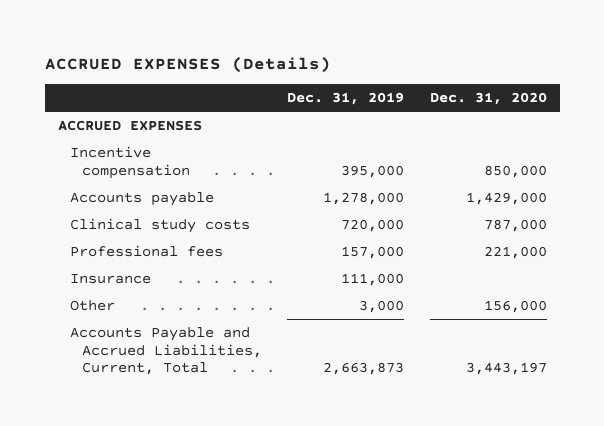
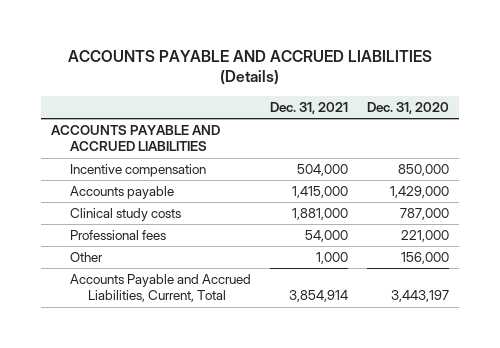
[44,56,331,73] ACCRUED EXPENSES (Details) -> [67,49,432,86] ACCOUNTS PAYABLE AND ACCRUED LIABILITIES (Details)
[287,91,405,105] Dec. 31, 2019 -> none
none -> [269,101,348,114] Dec. 31, 2021
[57,120,202,132] ACCRUED EXPENSES -> [50,125,220,152] ACCOUNTS PAYABLE AND ACCRUED LIABILITIES
[69,274,151,285] Insurance -> none

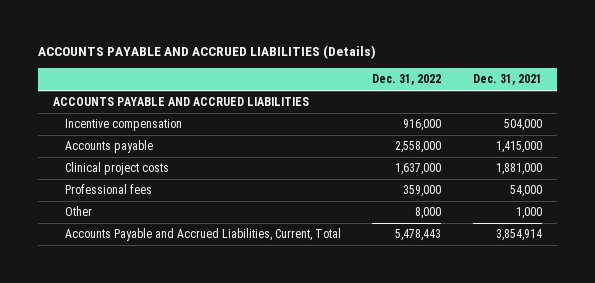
[367,101,450,114] Dec. 31, 2020 -> none
none -> [372,74,442,86] Dec. 31, 2022
[69,208,181,222] Clinical study costs -> [64,162,169,176] Clinical project costs

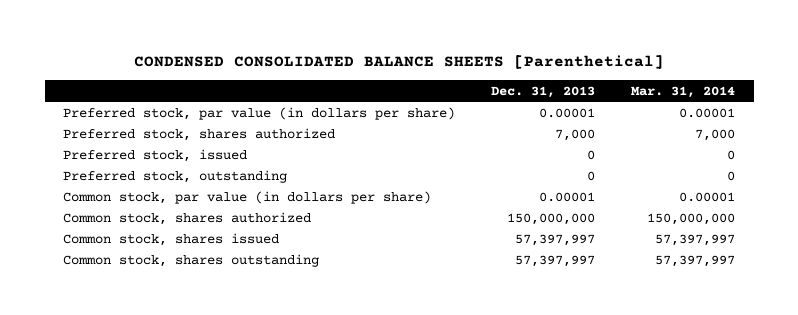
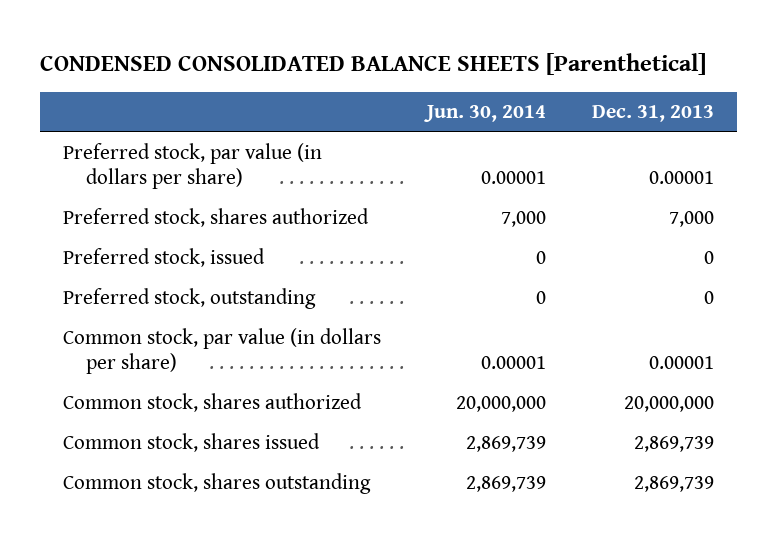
[631,85,736,98] Mar. 31, 2014 -> none
none -> [423,105,546,123] Jun. 30, 2014
[507,212,596,225] 150,000,000 -> [623,396,714,413] 20,000,000
[515,233,596,246] 57,397,997 -> [633,436,714,453] 2,869,739
[515,254,596,267] 57,397,997 -> [633,476,714,493] 2,869,739

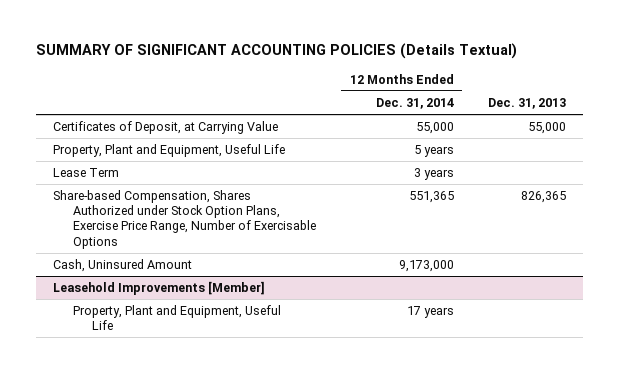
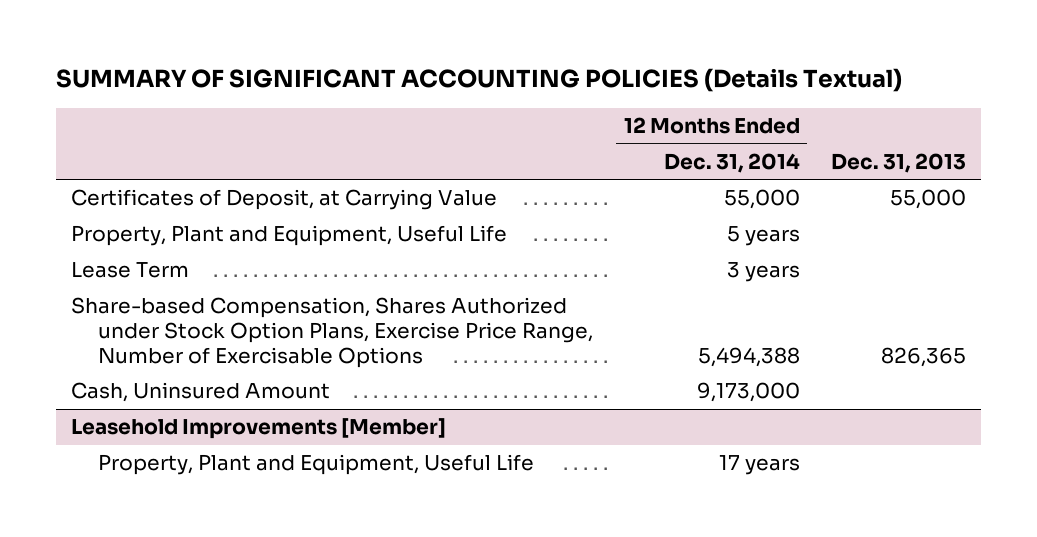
[408,190,454,203] 551,365 -> [697,347,800,368] 5,494,388

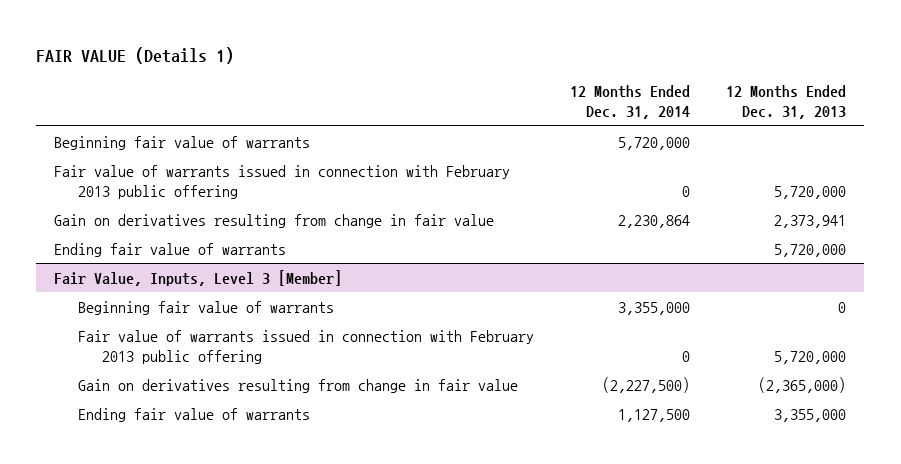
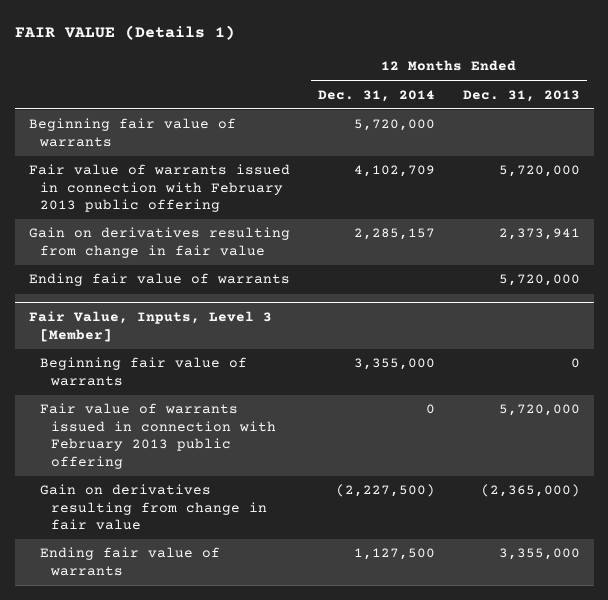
[682,185,691,197] 0 -> [353,165,435,178] 4,102,709
[618,214,691,228] 2,230,864 -> [353,228,435,241] 2,285,157

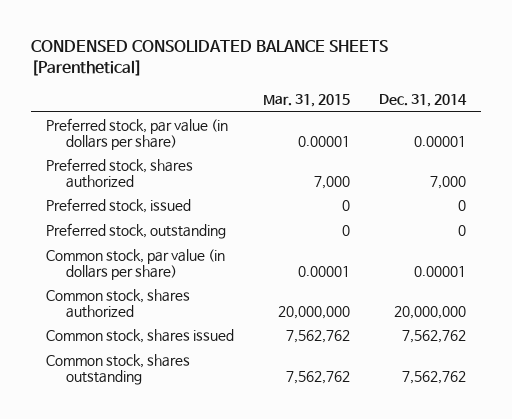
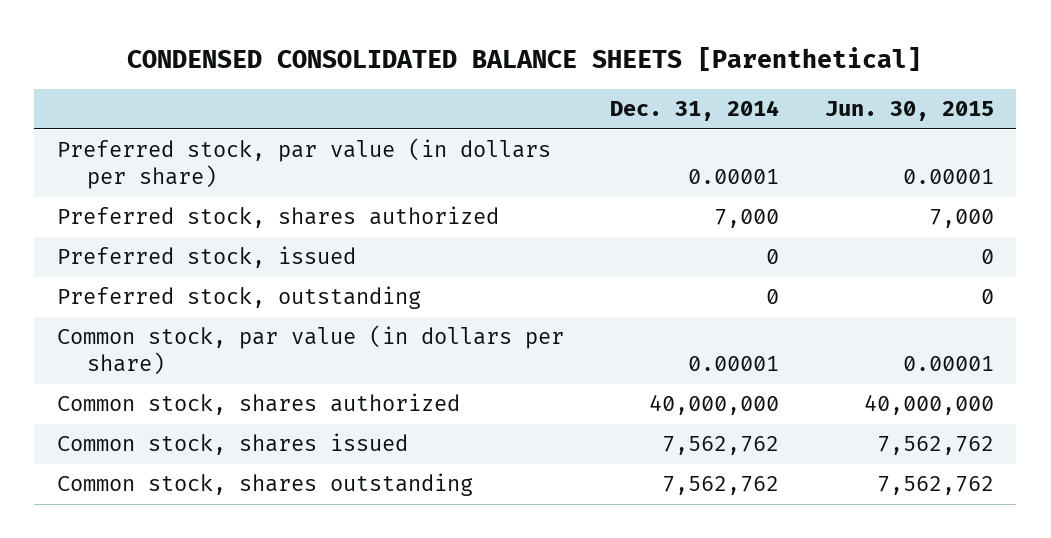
[263,94,351,108] Mar. 31, 2015 -> none
none -> [824,101,994,122] Jun. 30, 2015
[394,305,467,319] 20,000,000 -> [648,395,779,416] 40,000,000

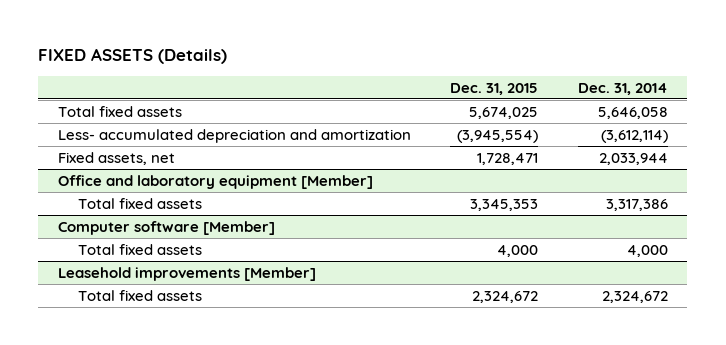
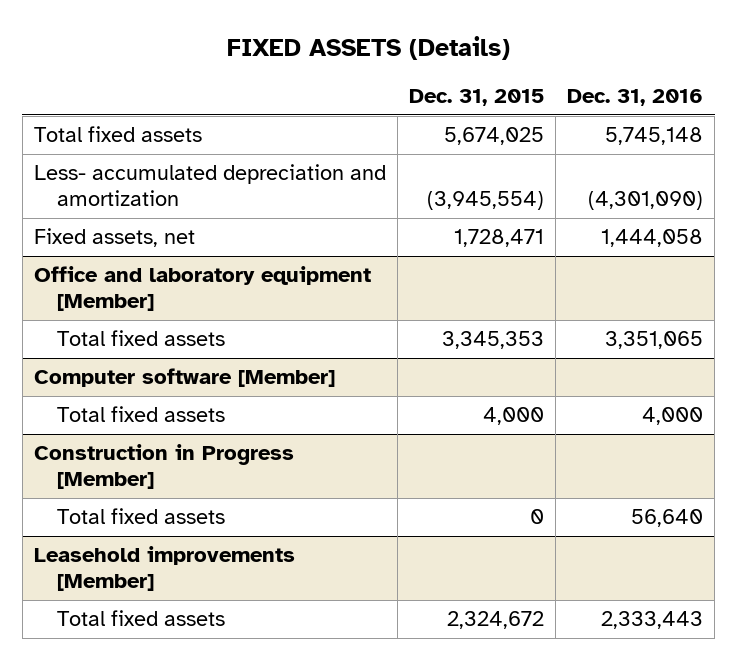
[577,82,668,95] Dec. 31, 2014 -> none
none -> [567,89,704,107] Dec. 31, 2016
none -> [33,444,294,490] Construction in Progress [Member]
none -> [56,508,225,525] Total fixed assets

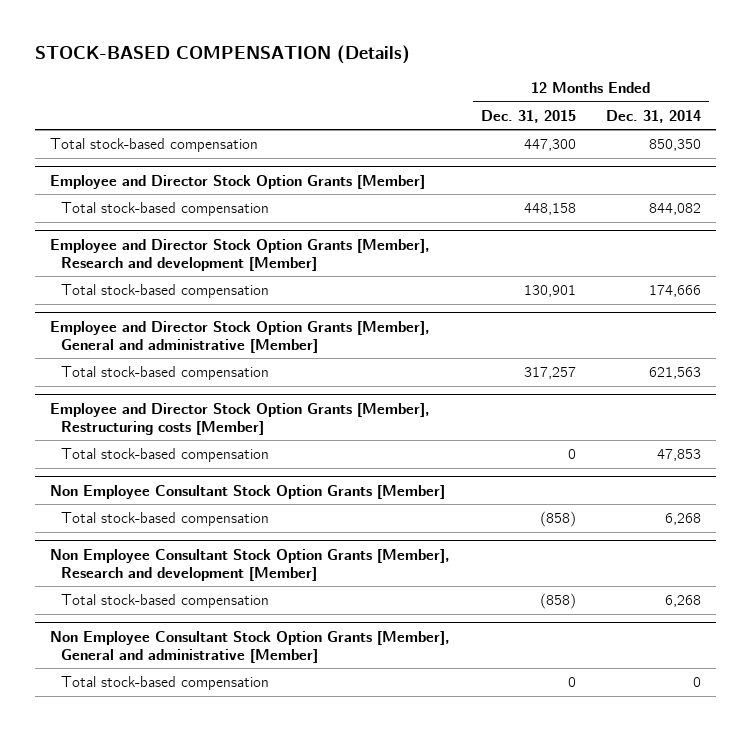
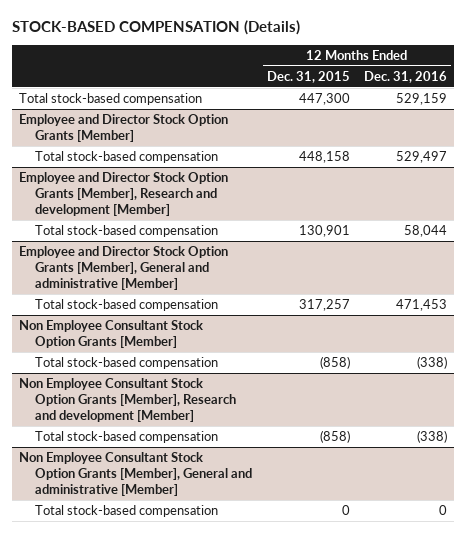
[606,109,702,123] Dec. 31, 2014 -> none
none -> [363,71,447,84] Dec. 31, 2016
[50,402,431,435] Employee and Director Stock Option Grants [Member], Restructuring costs [Member] -> none
[61,448,270,463] Total stock-based compensation -> none

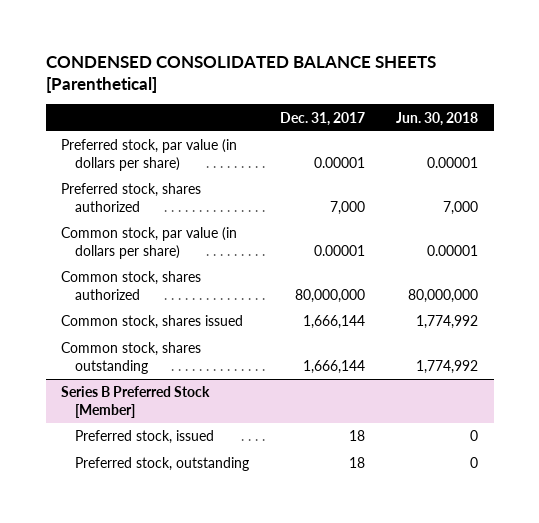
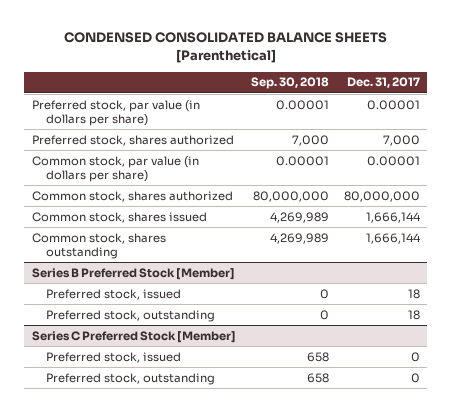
[396,111,479,126] Jun. 30, 2018 -> none
none -> [250,77,329,90] Sep. 30, 2018
none -> [31,330,236,343] Series C Preferred Stock [Member]
none -> [46,351,182,363] Preferred stock, issued
none -> [46,372,216,385] Preferred stock, outstanding

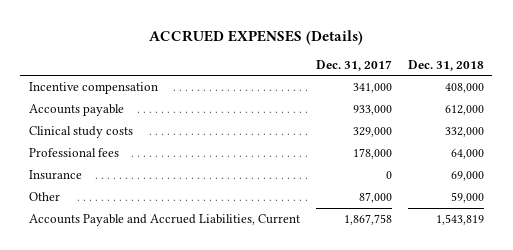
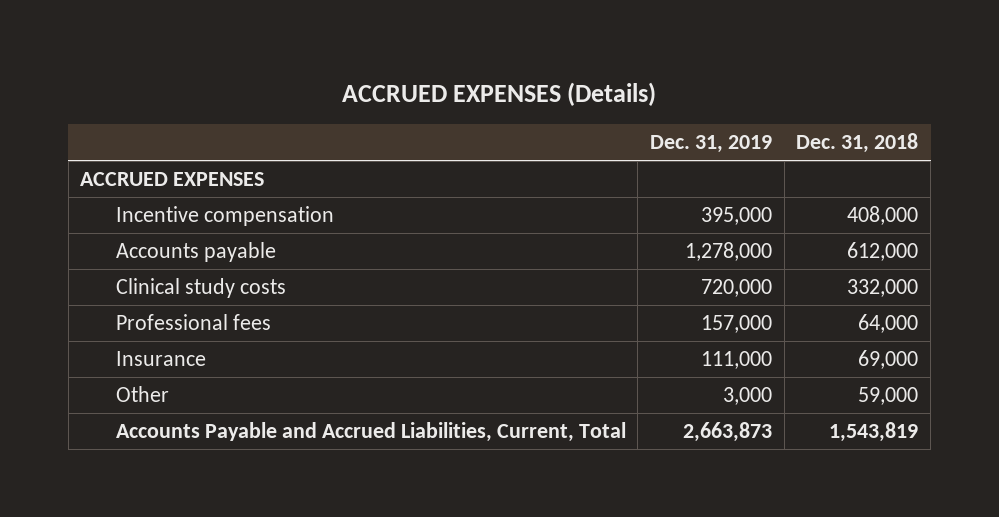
[315,59,392,71] Dec. 31, 2017 -> none
none -> [649,135,772,154] Dec. 31, 2019
none -> [80,171,265,186] ACCRUED EXPENSES
[28,214,300,227] Accounts Payable and Accrued Liabilities, Current -> [115,421,626,442] Accounts Payable and Accrued Liabilities, Current, Total

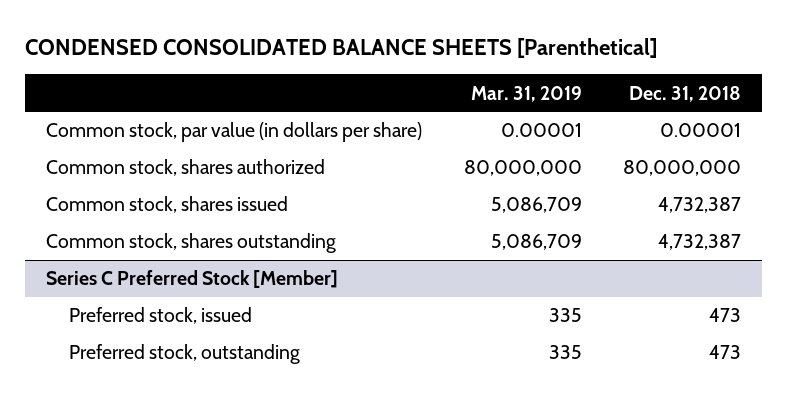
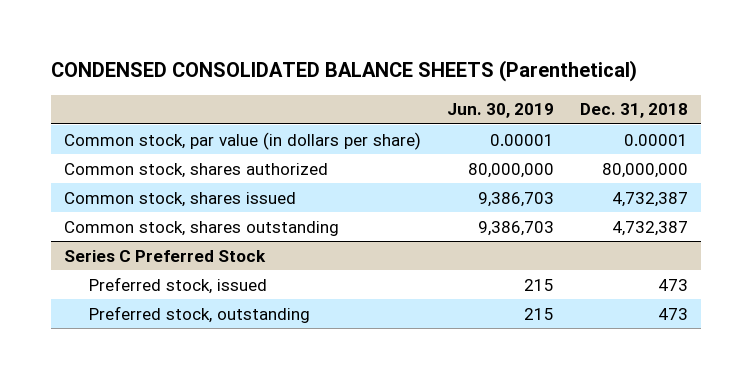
[25,38,658,59] CONDENSED CONSOLIDATED BALANCE SHEETS [Parenthetical] -> [50,60,637,83] CONDENSED CONSOLIDATED BALANCE SHEETS (Parenthetical)
[470,85,582,102] Mar. 31, 2019 -> none
none -> [446,103,554,119] Jun. 30, 2019
[45,270,338,289] Series C Preferred Stock [Member] -> [63,249,266,262] Series C Preferred Stock

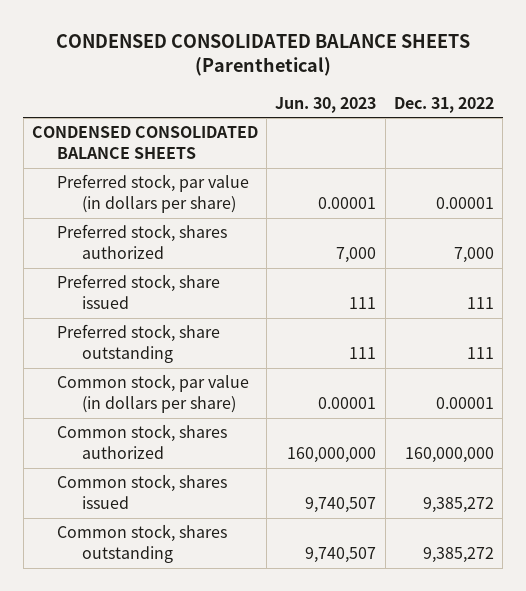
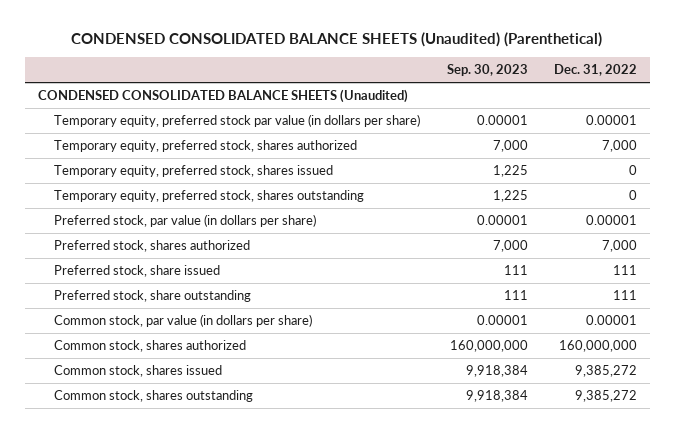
[55,33,470,77] CONDENSED CONSOLIDATED BALANCE SHEETS (Parenthetical) -> [71,32,603,48] CONDENSED CONSOLIDATED BALANCE SHEETS (Unaudited) (Parenthetical)
[275,96,377,113] Jun. 30, 2023 -> none
none -> [446,64,528,77] Sep. 30, 2023
[31,126,258,159] CONDENSED CONSOLIDATED BALANCE SHEETS -> [37,89,408,104] CONDENSED CONSOLIDATED BALANCE SHEETS (Unaudited)
none -> [54,114,421,128] Temporary equity, preferred stock par value (in dollars per share)
none -> [54,140,358,153] Temporary equity, preferred stock, shares authorized
none -> [54,165,334,178] Temporary equity, preferred stock, shares issued
none -> [54,190,365,203] Temporary equity, preferred stock, shares outstanding

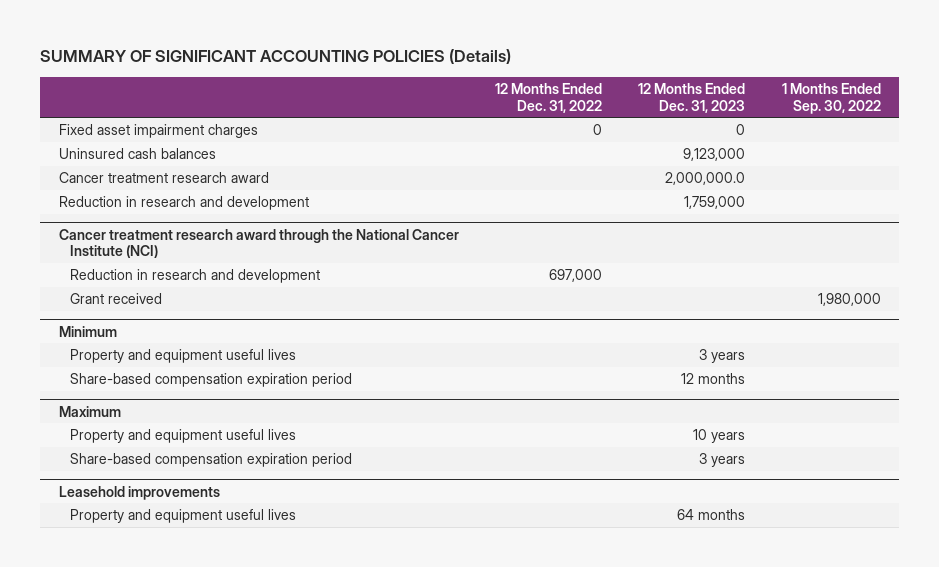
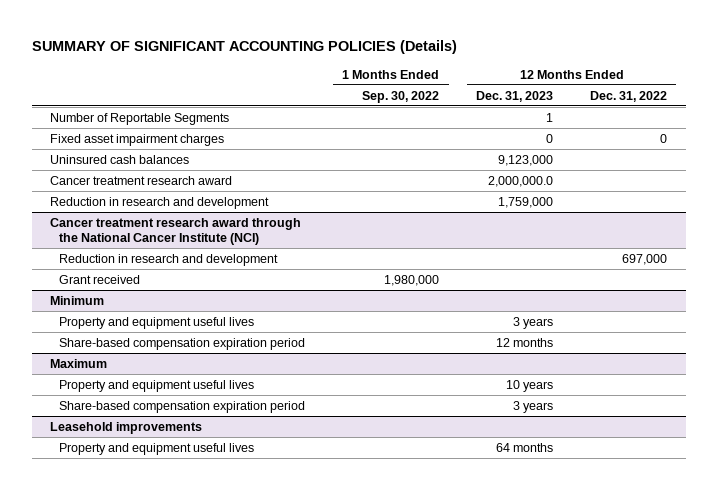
none -> [50,112,230,125] Number of Reportable Segments

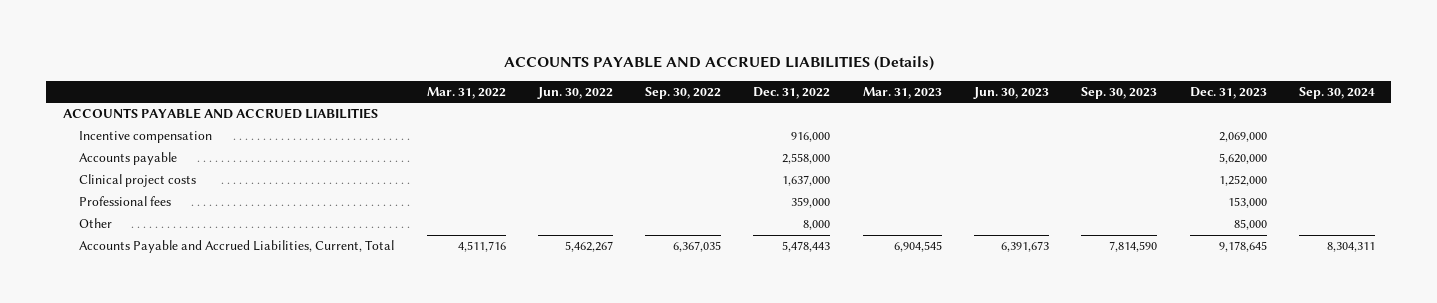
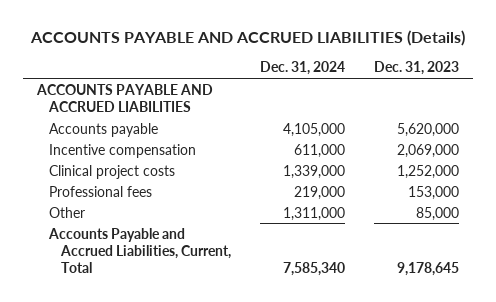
[426,86,506,99] Mar. 31, 2022 -> none
[536,86,613,99] Jun. 30, 2022 -> none
[645,86,722,99] Sep. 30, 2022 -> none
[753,86,831,99] Dec. 31, 2022 -> none
[862,86,942,99] Mar. 31, 2023 -> none
[973,86,1050,99] Jun. 30, 2023 -> none
[1081,86,1158,99] Sep. 30, 2023 -> none
[1298,86,1375,99] Sep. 30, 2024 -> none
none -> [259,61,345,76] Dec. 31, 2024
[79,131,213,144] Incentive compensation -> [48,143,196,158] Incentive compensation

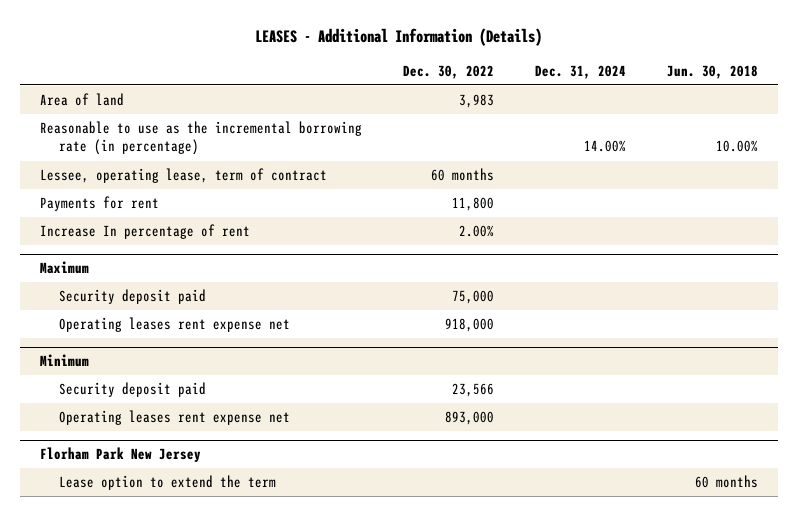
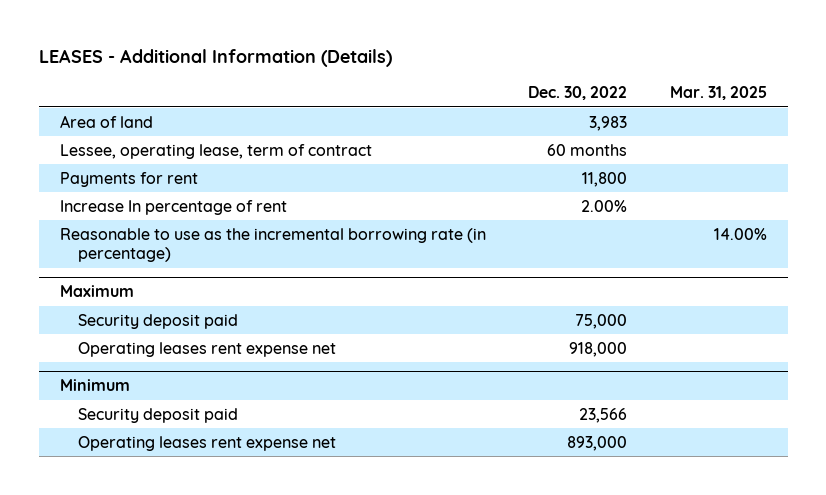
[534,64,626,79] Dec. 31, 2024 -> none
[666,64,758,79] Jun. 30, 2018 -> none
none -> [669,86,767,101] Mar. 31, 2025
[40,121,363,156] Reasonable to use as the incremental borrowing rate (in percentage) -> [59,227,486,263] Reasonable to use as the incremental borrowing rate (in percentage)
[40,447,202,463] Florham Park New Jersey -> none
[59,475,277,491] Lease option to extend the term -> none

